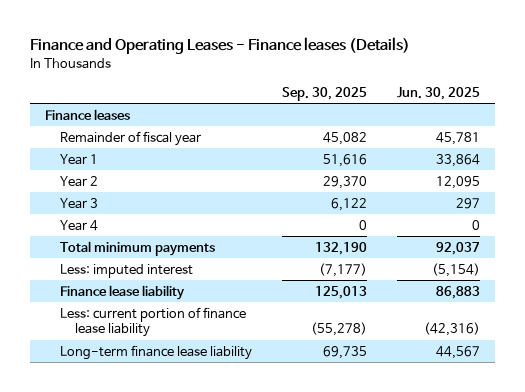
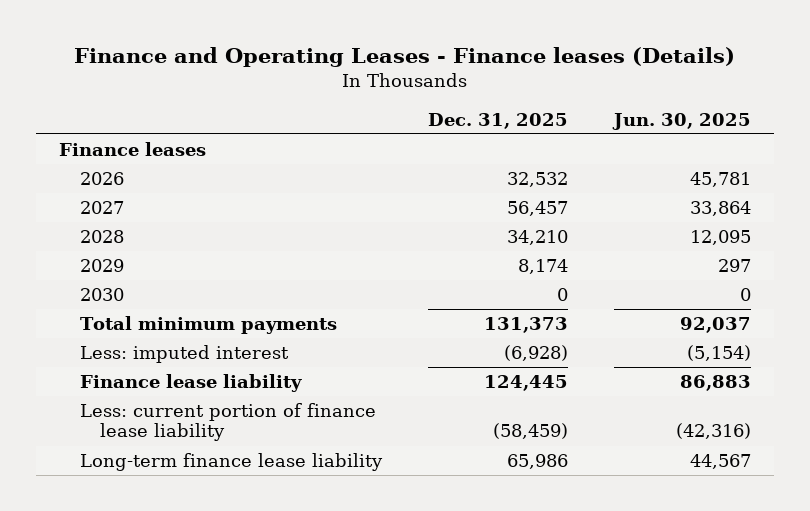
[281,86,367,101] Sep. 30, 2025 -> none
none -> [427,112,568,129] Dec. 31, 2025
[59,130,201,146] Remainder of fiscal year -> [79,172,124,186] 2026
[59,153,98,165] Year 1 -> [79,201,124,215] 2027
[59,175,98,187] Year 2 -> [79,230,124,244] 2028
[59,197,98,209] Year 3 -> [79,259,124,273] 2029
[59,219,98,231] Year 4 -> [79,288,124,302] 2030

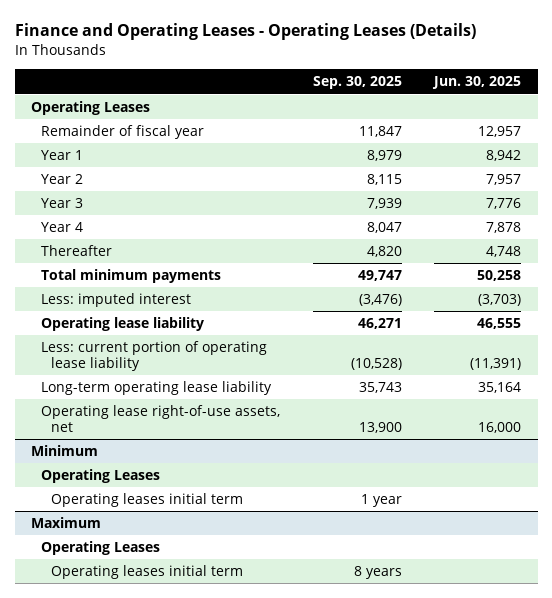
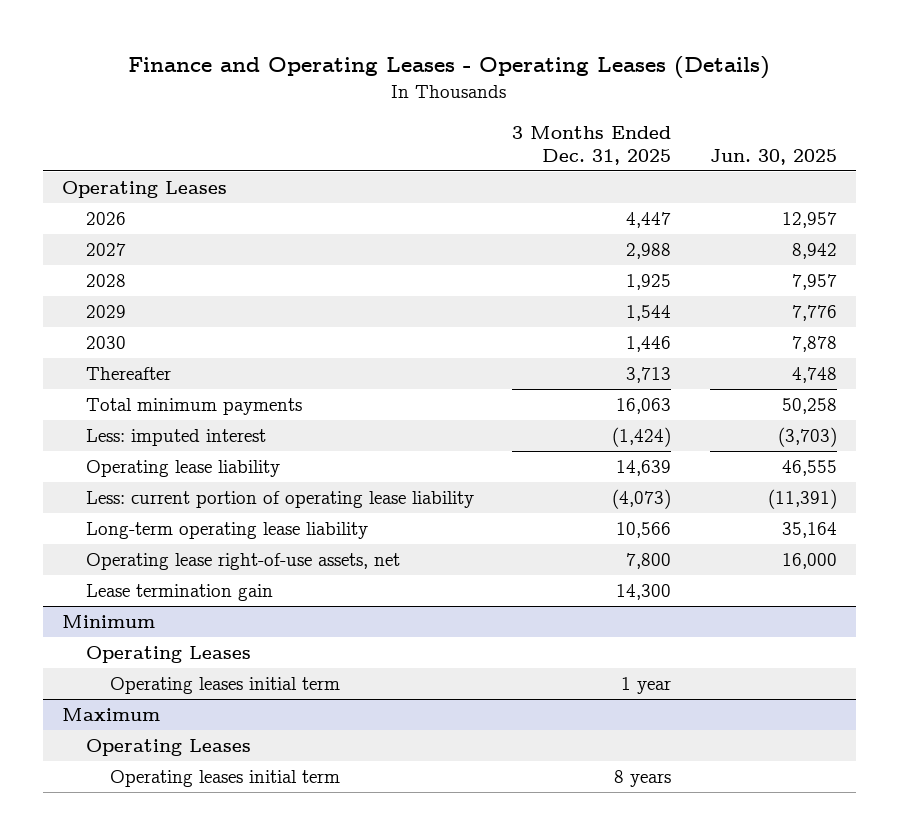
[312,76,402,90] Sep. 30, 2025 -> none
none -> [512,126,672,166] 3 Months Ended Dec. 31, 2025
[41,125,205,140] Remainder of fiscal year -> [86,212,127,226] 2026
[41,150,84,161] Year 1 -> [86,243,127,257] 2027
[41,174,84,185] Year 2 -> [86,274,127,288] 2028
[41,198,84,209] Year 3 -> [86,305,127,319] 2029
[41,222,84,233] Year 4 -> [86,336,127,350] 2030
none -> [86,584,274,602] Lease termination gain

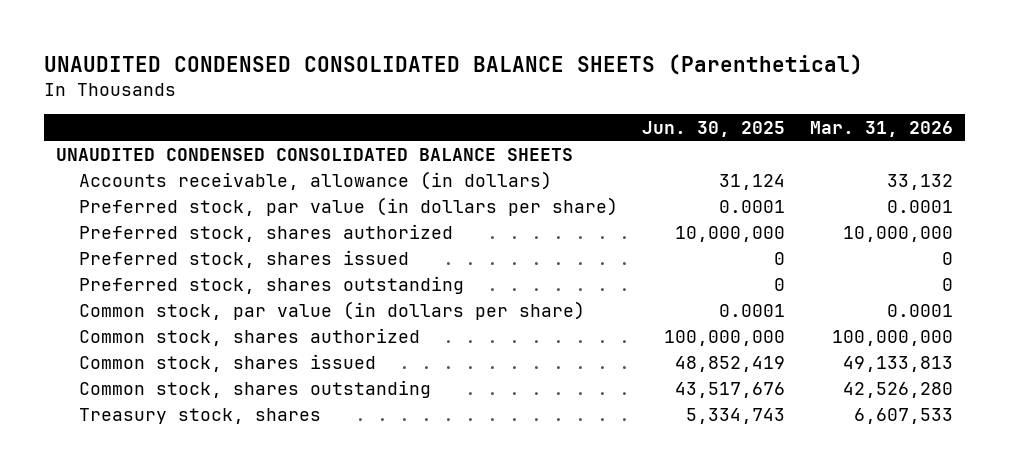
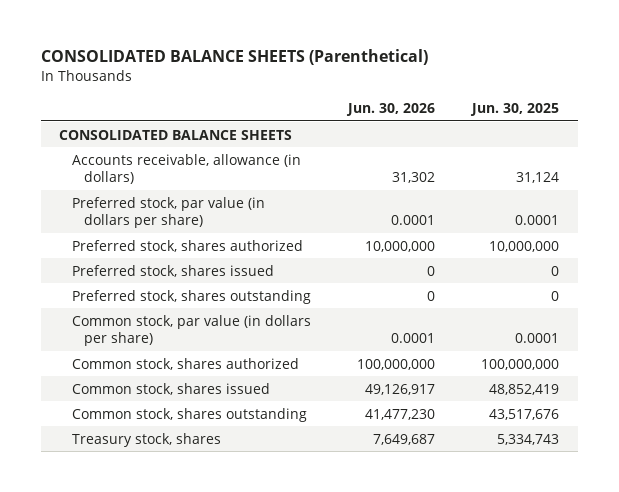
[44,53,864,75] UNAUDITED CONDENSED CONSOLIDATED BALANCE SHEETS (Parenthetical) -> [40,49,428,66] CONSOLIDATED BALANCE SHEETS (Parenthetical)
[809,120,953,137] Mar. 31, 2026 -> none
none -> [346,103,436,117] Jun. 30, 2026
[56,147,574,161] UNAUDITED CONDENSED CONSOLIDATED BALANCE SHEETS -> [59,129,293,140] CONSOLIDATED BALANCE SHEETS

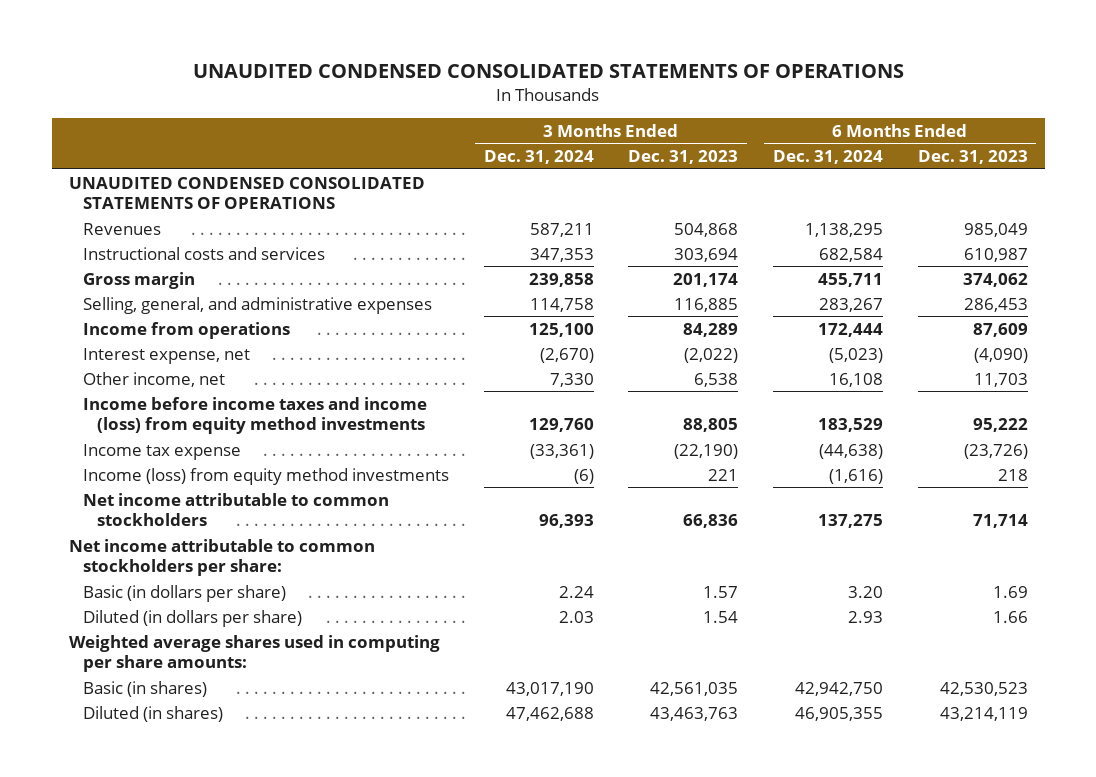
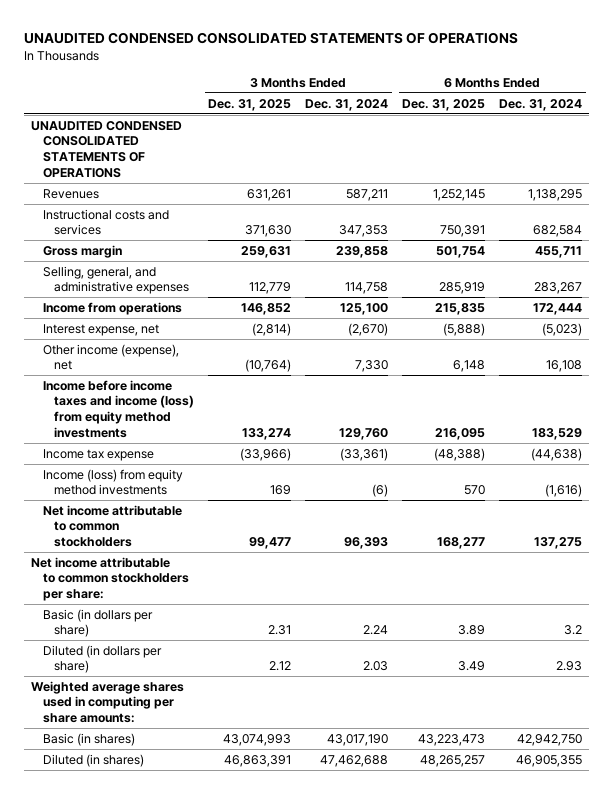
[628,150,739,165] Dec. 31, 2023 -> none
[917,150,1028,165] Dec. 31, 2023 -> none
none -> [208,98,292,111] Dec. 31, 2025
none -> [402,98,486,111] Dec. 31, 2025
[82,371,225,387] Other income, net -> [42,343,179,371] Other income (expense), net
[847,585,883,598] 3.20 -> [564,625,583,636] 3.2

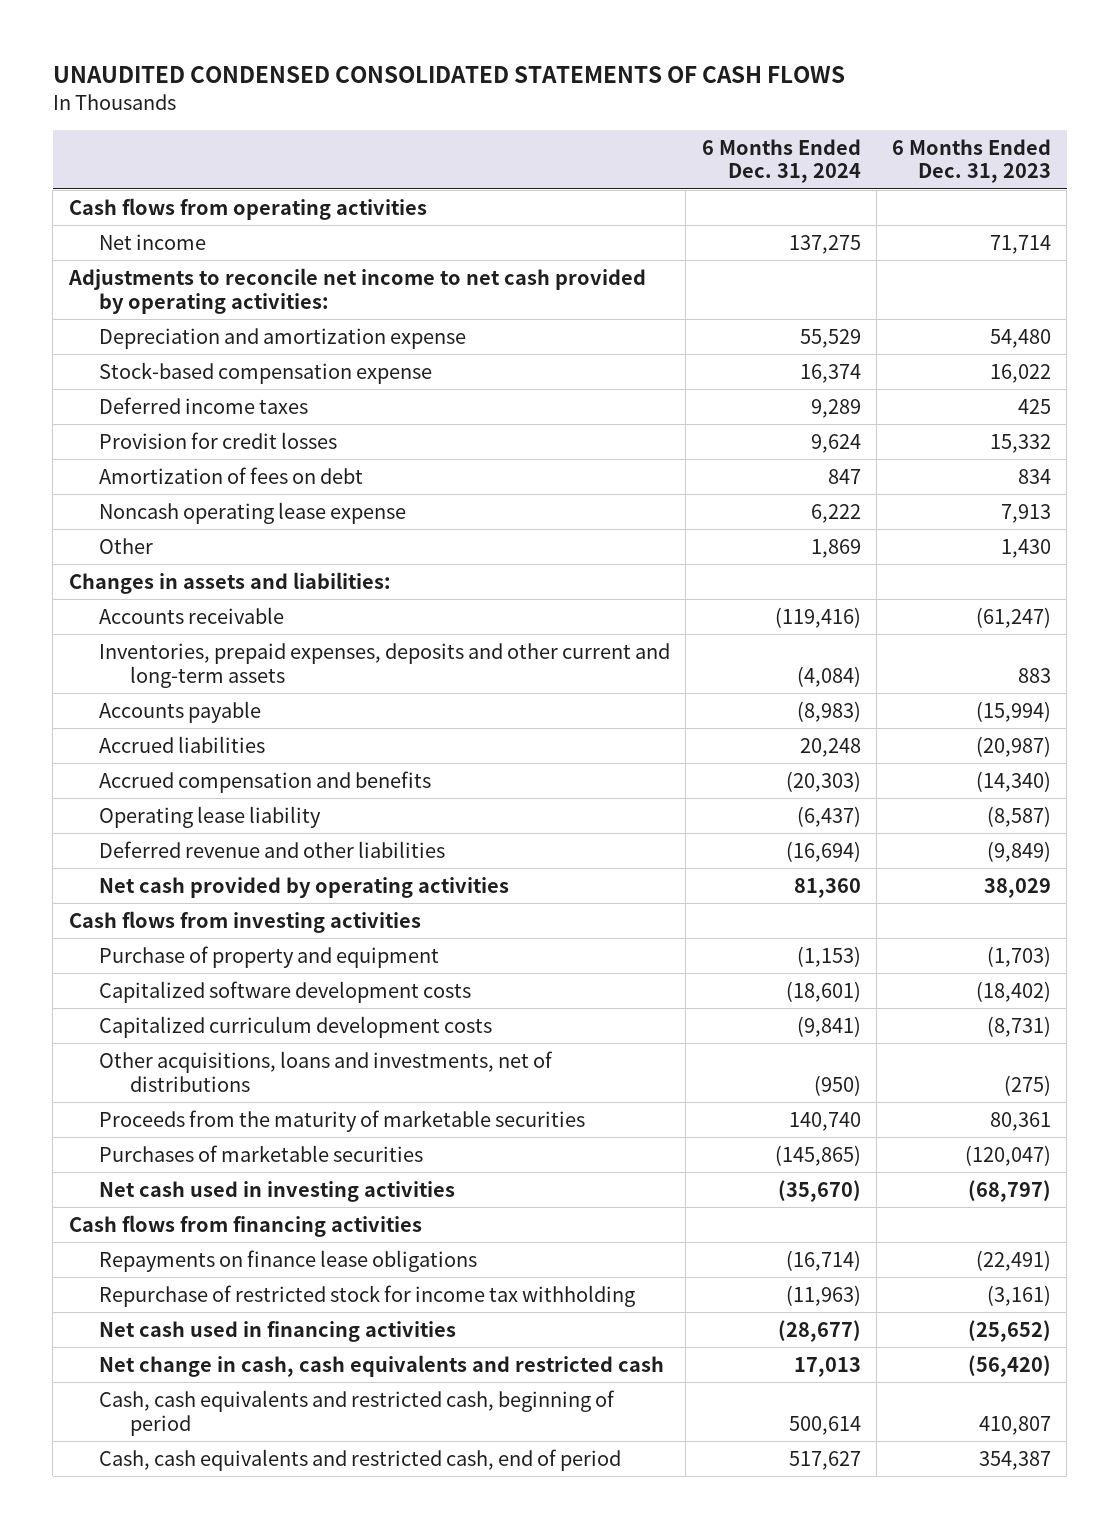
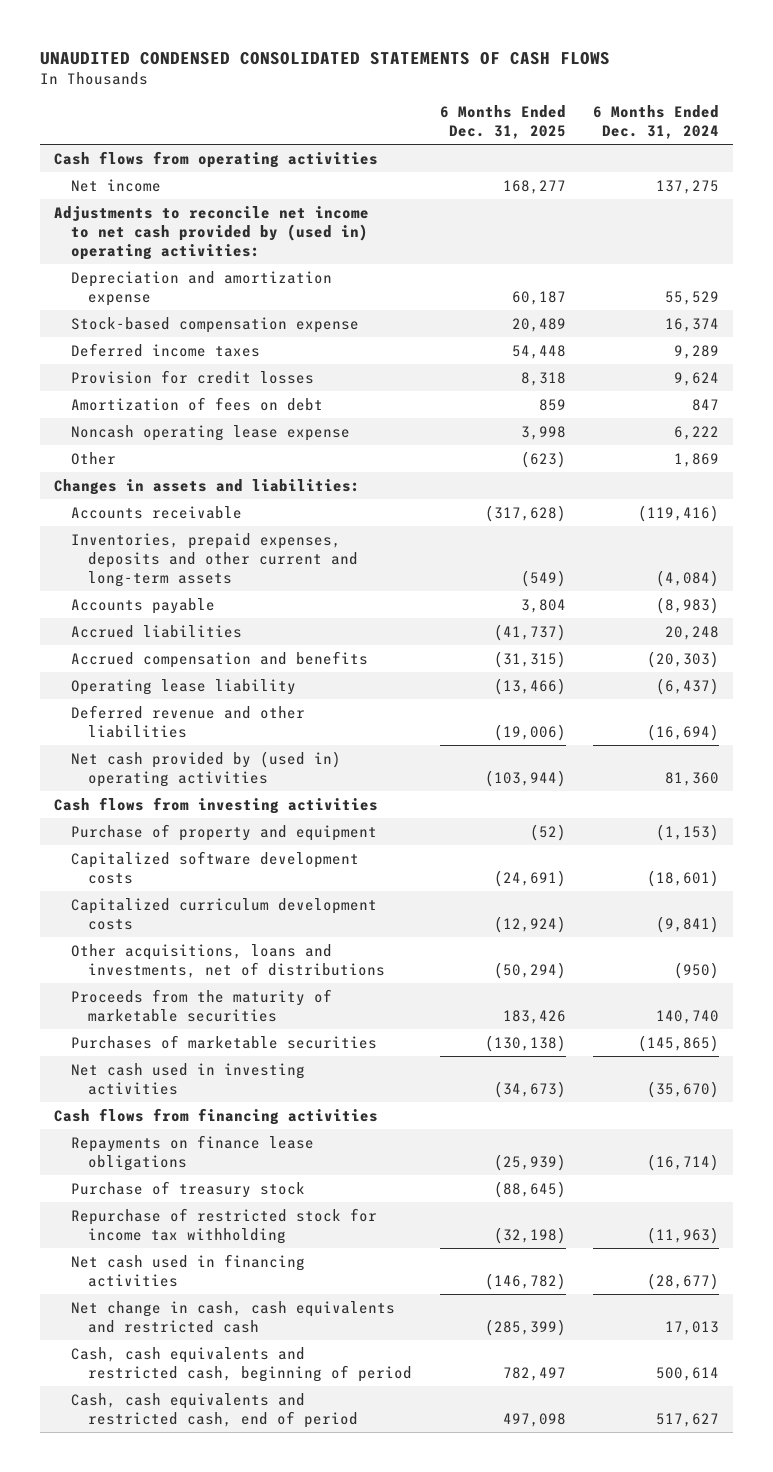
[892,138,1052,184] 6 Months Ended Dec. 31, 2023 -> none
none -> [439,105,566,140] 6 Months Ended Dec. 31, 2025
[67,267,646,314] Adjustments to reconcile net income to net cash provided by operating activities: -> [54,205,370,260] Adjustments to reconcile net income to net cash provided by (used in) operating activities:
[99,876,510,898] Net cash provided by operating activities -> [71,750,342,787] Net cash provided by (used in) operating activities
none -> [71,1180,306,1198] Purchase of treasury stock

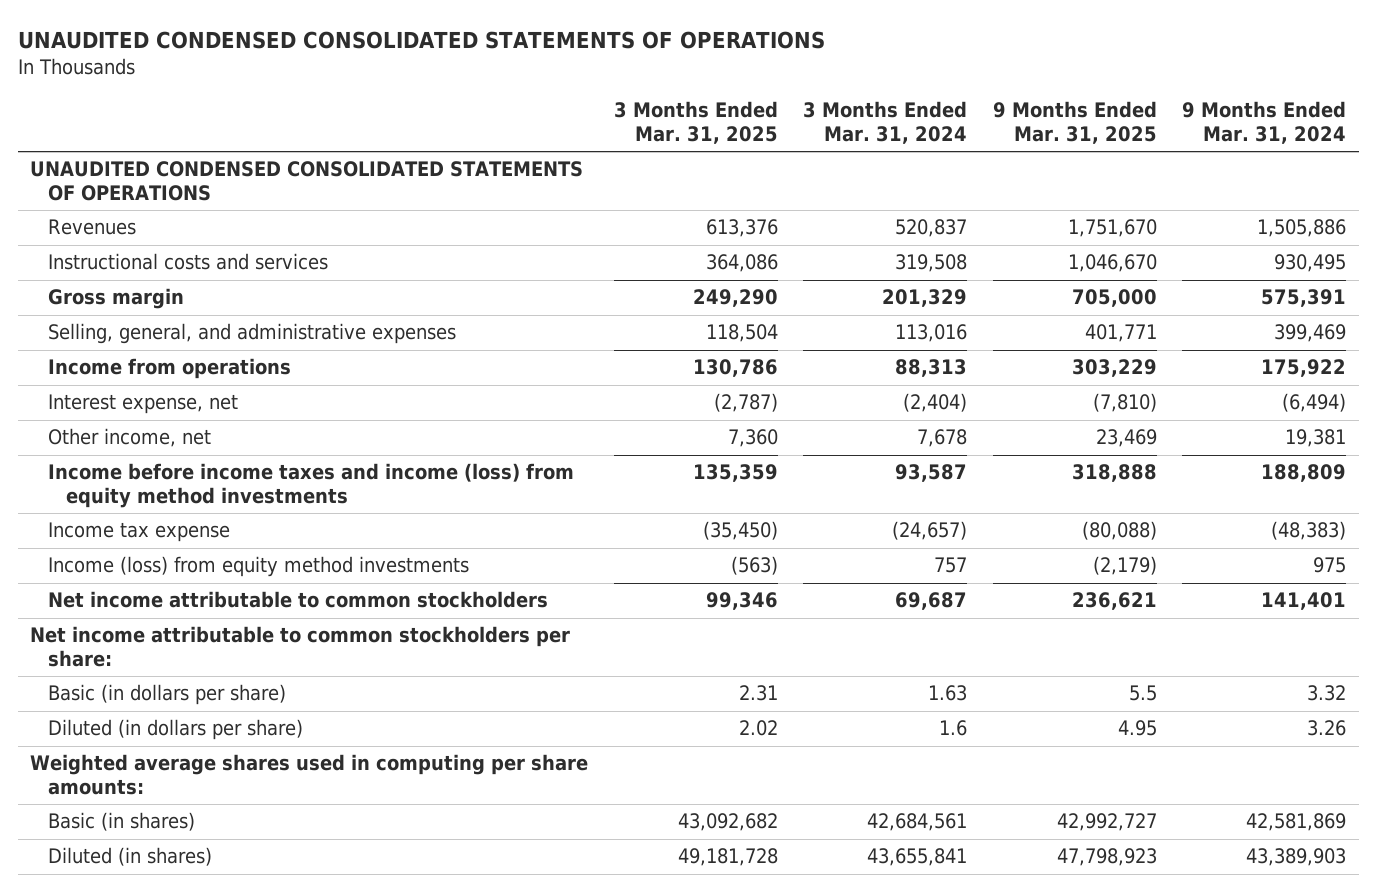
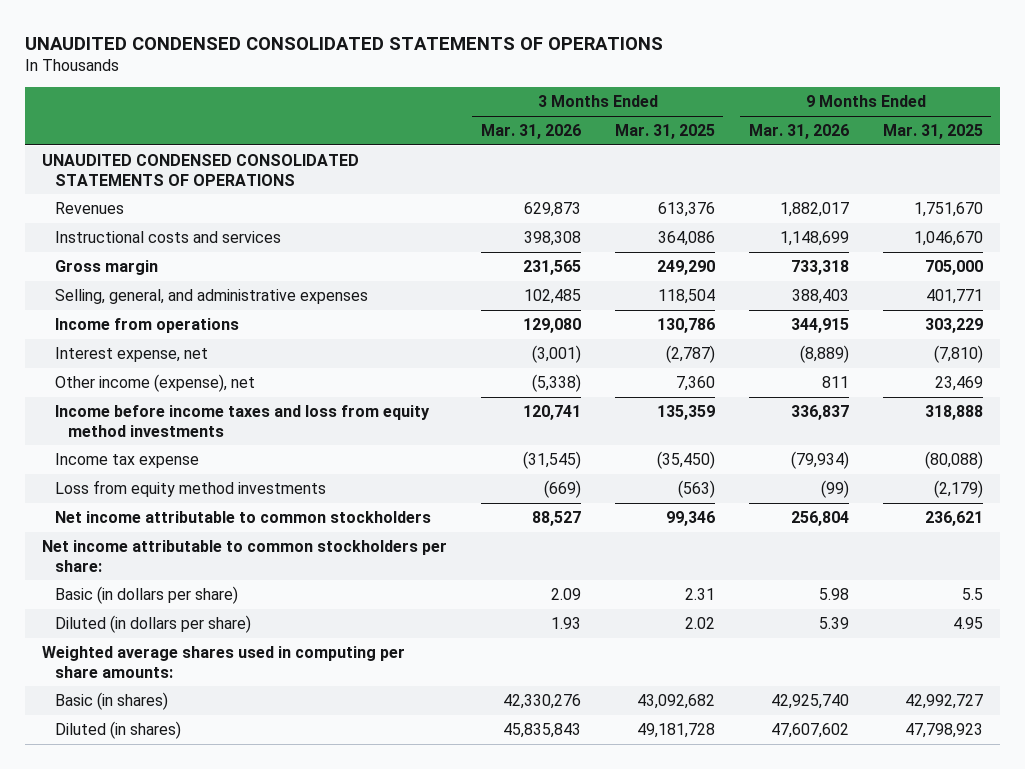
[803,101,968,145] 3 Months Ended Mar. 31, 2024 -> none
[1182,101,1347,145] 9 Months Ended Mar. 31, 2024 -> none
none -> [480,124,581,140] Mar. 31, 2026
none -> [748,124,849,140] Mar. 31, 2026
[48,428,212,448] Other income, net -> [55,374,256,393] Other income (expense), net
[48,463,575,509] Income before income taxes and income (loss) from equity method investments -> [55,405,431,437] Income before income taxes and loss from equity method investments
[48,556,470,578] Income (loss) from equity method investments -> [55,480,327,498] Loss from equity method investments

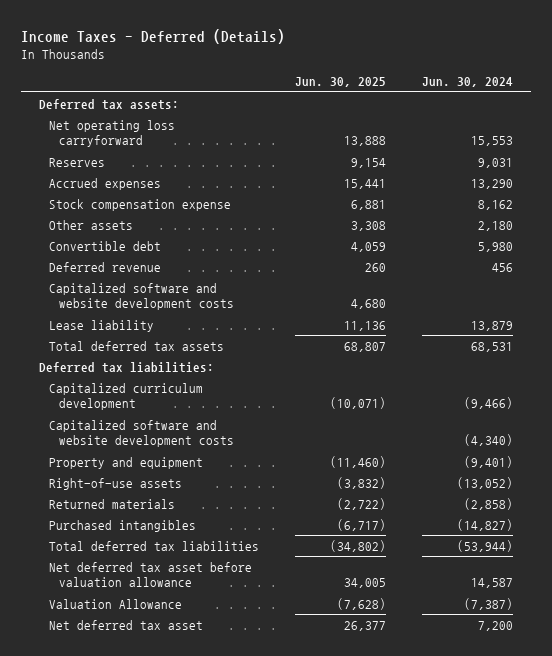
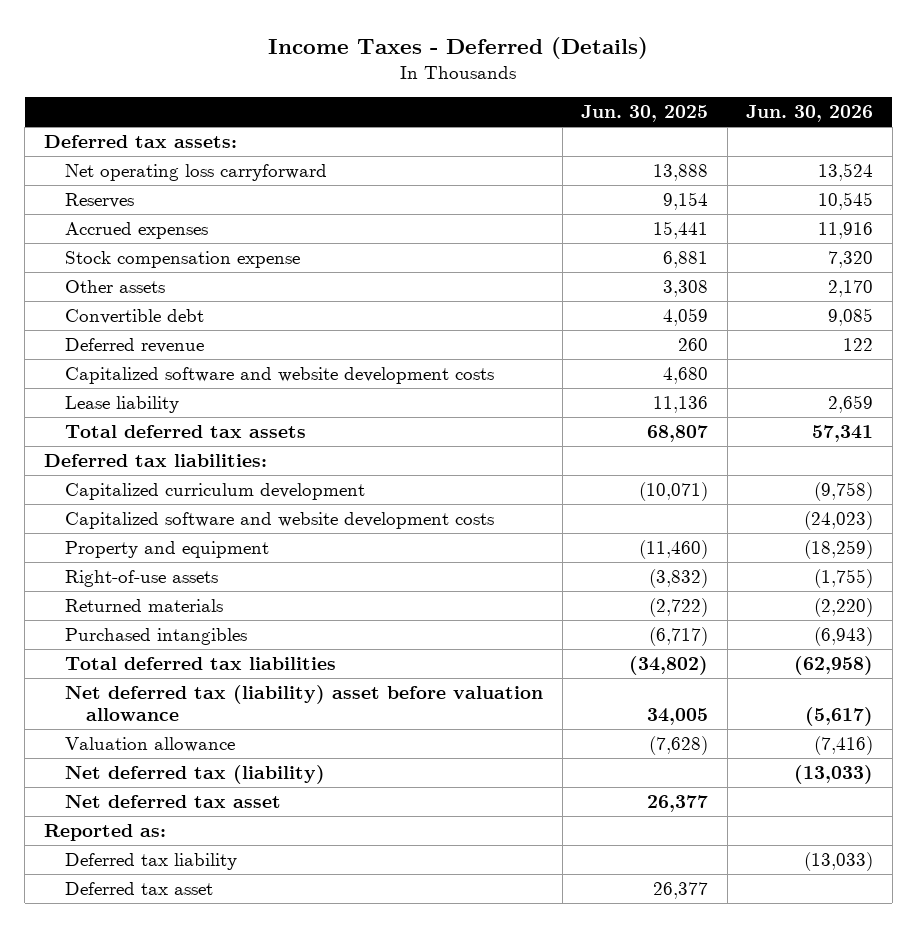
[422,77,514,88] Jun. 30, 2024 -> none
none -> [746,105,874,123] Jun. 30, 2026
[48,561,252,588] Net deferred tax asset before valuation allowance -> [64,684,543,721] Net deferred tax (liability) asset before valuation allowance
[48,598,182,609] Valuation Allowance -> [64,736,235,752] Valuation allowance
none -> [64,764,325,784] Net deferred tax (liability)
none -> [43,823,166,841] Reported as:
none -> [64,852,237,870] Deferred tax liability
none -> [64,881,213,895] Deferred tax asset

